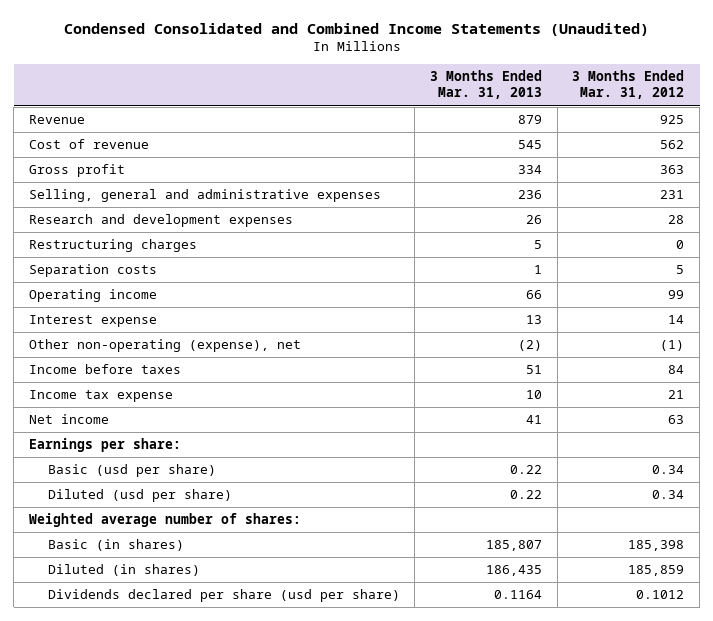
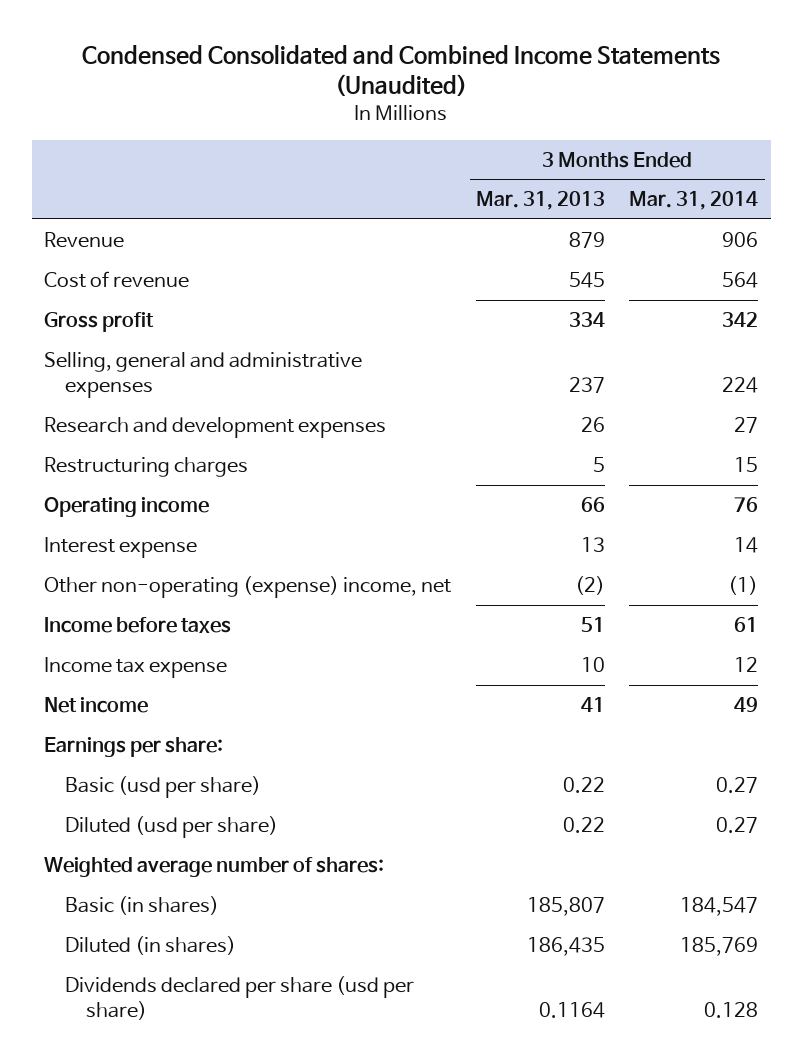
[572,70,685,100] 3 Months Ended Mar. 31, 2012 -> none
none -> [629,191,759,211] Mar. 31, 2014
[517,190,542,200] 236 -> [568,377,605,394] 237
[28,264,157,278] Separation costs -> none
[28,339,301,353] Other non-operating (expense), net -> [44,575,452,598] Other non-operating (expense) income, net

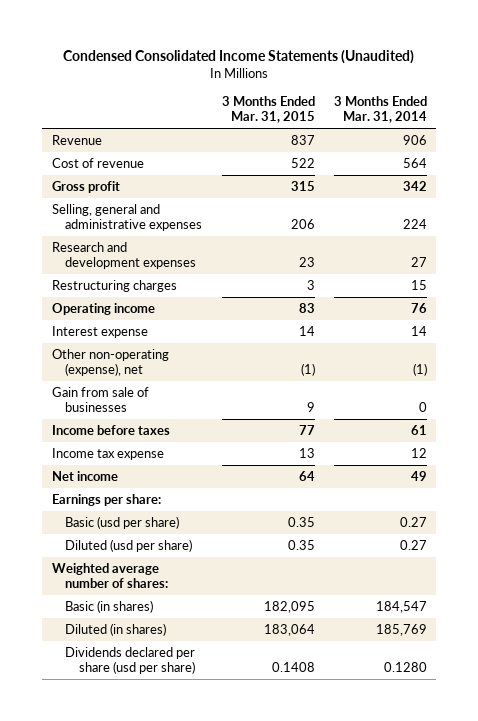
[82,43,721,98] Condensed Consolidated and Combined Income Statements (Unaudited) -> [63,50,415,65] Condensed Consolidated Income Statements (Unaudited)
[475,191,605,211] Mar. 31, 2013 -> none
none -> [221,96,315,124] 3 Months Ended Mar. 31, 2015
[44,575,452,598] Other non-operating (expense) income, net -> [51,349,169,377] Other non-operating (expense), net
none -> [51,387,149,413] Gain from sale of businesses
[704,1002,759,1019] 0.128 -> [383,662,427,673] 0.1280

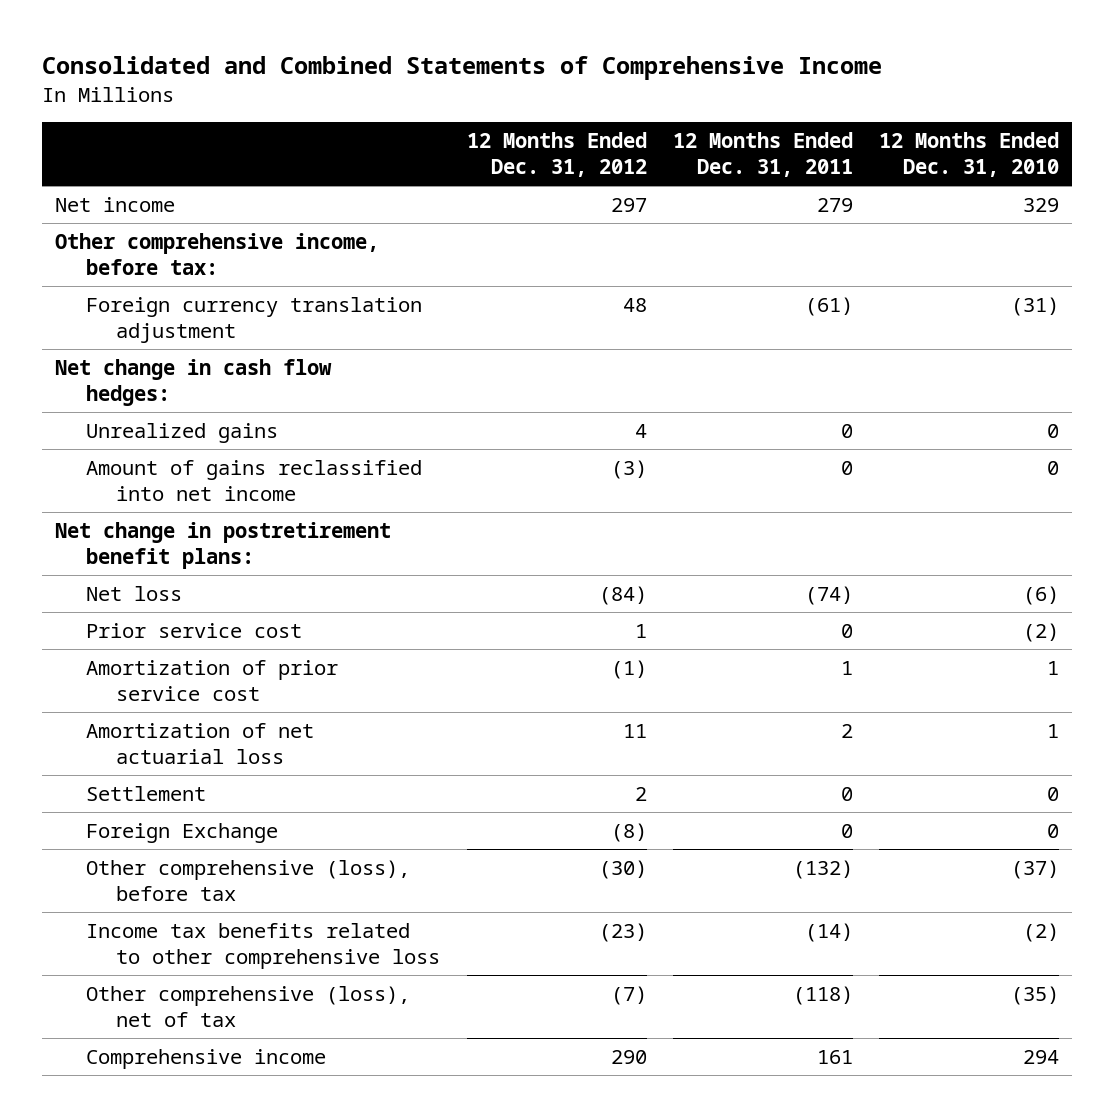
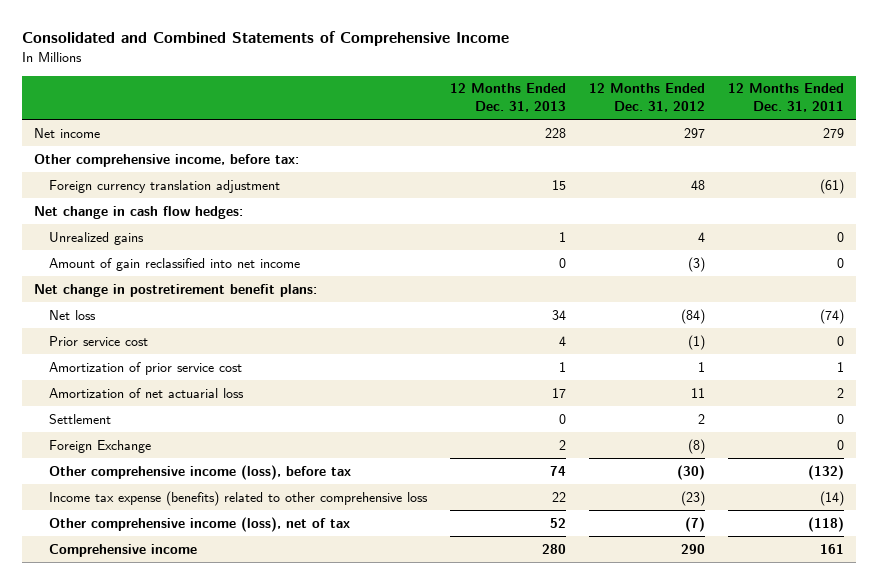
[879,131,1060,178] 12 Months Ended Dec. 31, 2010 -> none
none -> [449,83,566,113] 12 Months Ended Dec. 31, 2013
[85,459,422,502] Amount of gains reclassified into net income -> [48,257,300,271] Amount of gain reclassified into net income
[634,623,647,638] 1 -> [687,334,705,350] (1)
[610,659,647,679] (1) -> [697,361,705,372] 1
[85,859,410,902] Other comprehensive (loss), before tax -> [48,464,351,480] Other comprehensive income (loss), before tax
[85,922,441,970] Income tax benefits related to other comprehensive loss -> [48,490,428,506] Income tax expense (benefits) related to other comprehensive loss
[85,985,410,1028] Other comprehensive (loss), net of tax -> [48,516,350,532] Other comprehensive income (loss), net of tax

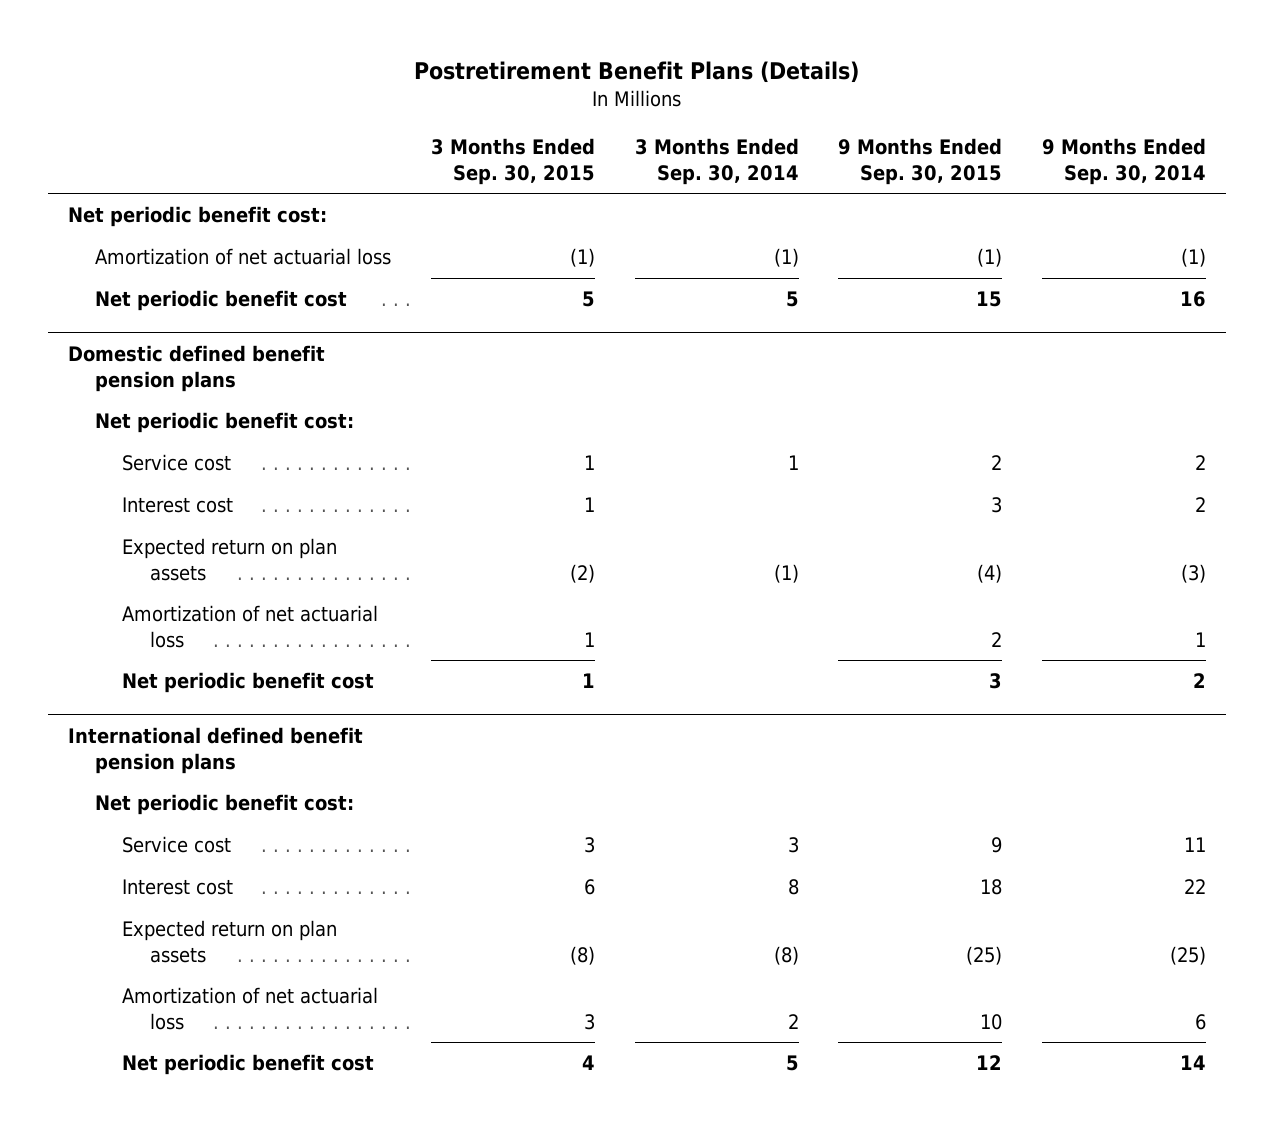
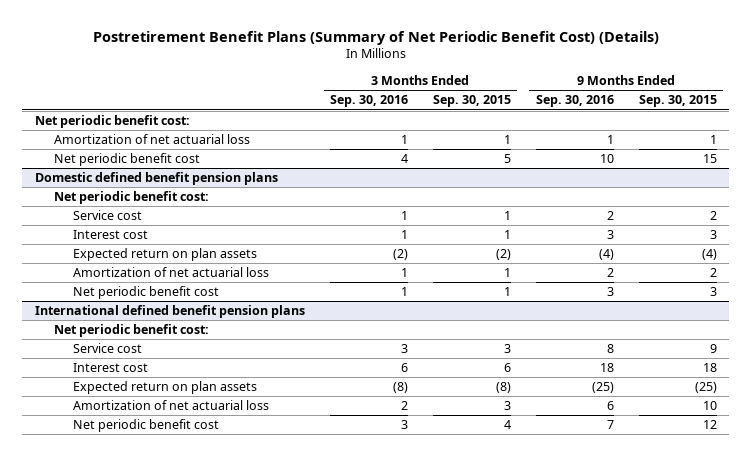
[413,60,859,83] Postretirement Benefit Plans (Details) -> [92,30,659,45] Postretirement Benefit Plans (Summary of Net Periodic Benefit Cost) (Details)
[634,138,799,185] 3 Months Ended Sep. 30, 2014 -> none
[1042,138,1207,185] 9 Months Ended Sep. 30, 2014 -> none
none -> [329,95,408,108] Sep. 30, 2016
none -> [535,95,614,108] Sep. 30, 2016
[569,248,595,268] (1) -> [503,135,511,145] 1
[977,248,1003,268] (1) -> [709,135,717,145] 1

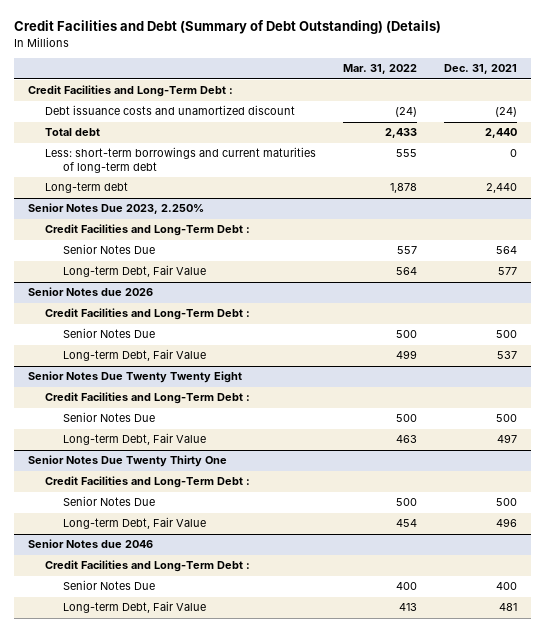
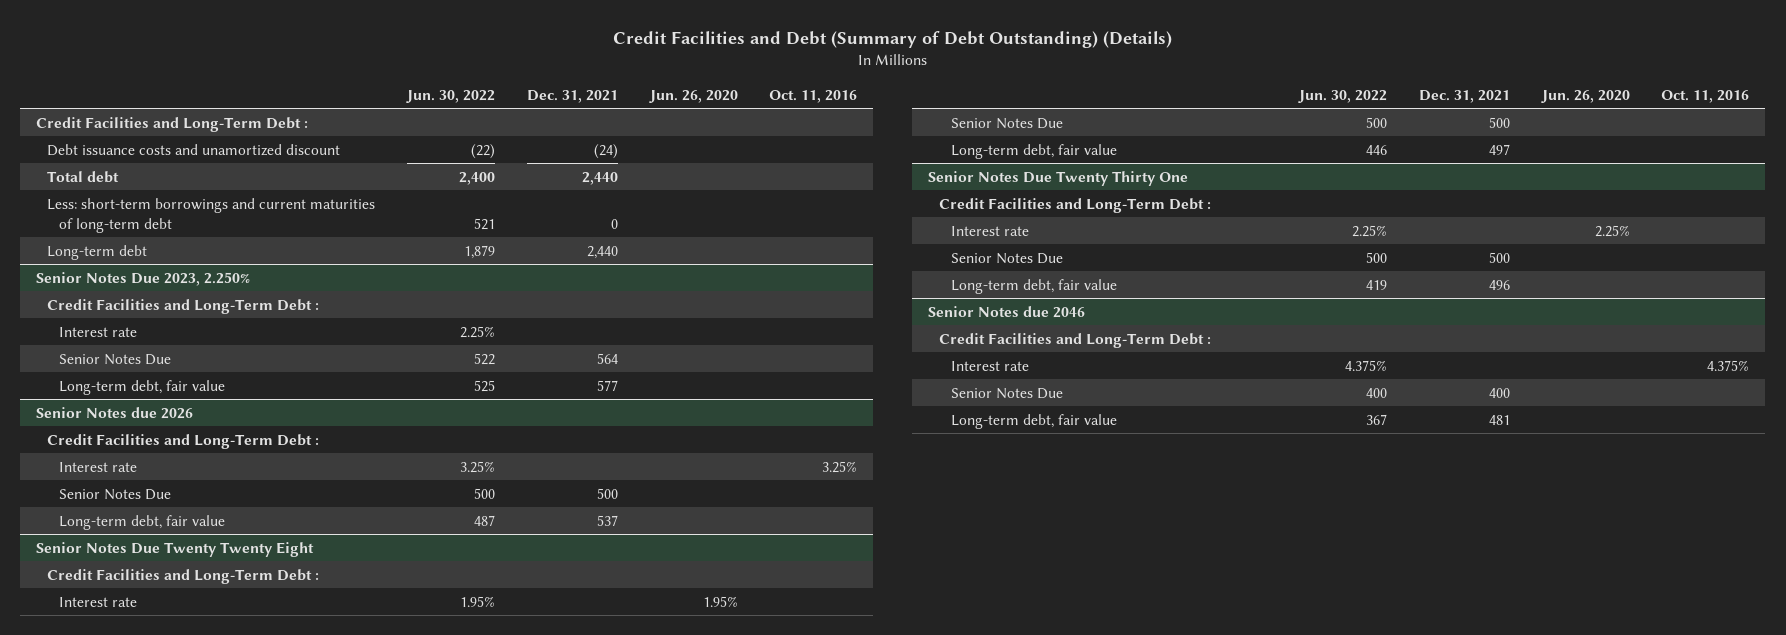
[343,64,418,75] Mar. 31, 2022 -> none
none -> [406,89,496,103] Jun. 30, 2022
none -> [648,89,738,103] Jun. 26, 2020
none -> [769,89,858,103] Oct. 11, 2016
none -> [58,326,137,337] Interest rate
[62,265,206,278] Long-term Debt, Fair Value -> [58,379,225,395] Long-term debt, fair value
none -> [58,461,137,472] Interest rate
[62,349,206,362] Long-term Debt, Fair Value -> [58,514,225,530] Long-term debt, fair value
none -> [58,596,137,607] Interest rate
[62,433,206,446] Long-term Debt, Fair Value -> [950,143,1117,159] Long-term debt, fair value
none -> [950,225,1029,236] Interest rate
[62,517,206,530] Long-term Debt, Fair Value -> [950,278,1117,294] Long-term debt, fair value
none -> [950,360,1029,371] Interest rate
[62,601,206,614] Long-term Debt, Fair Value -> [950,413,1117,429] Long-term debt, fair value

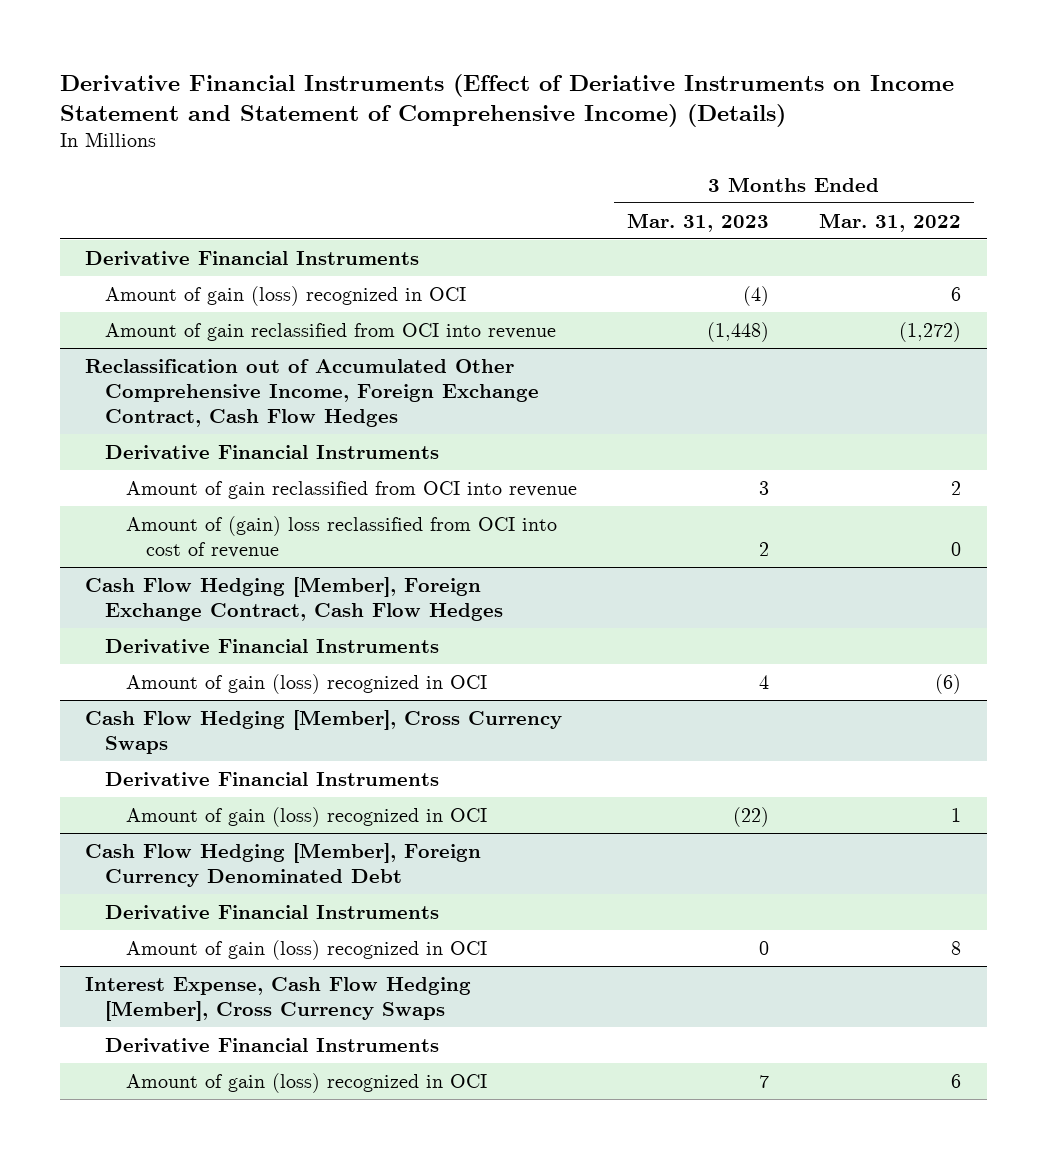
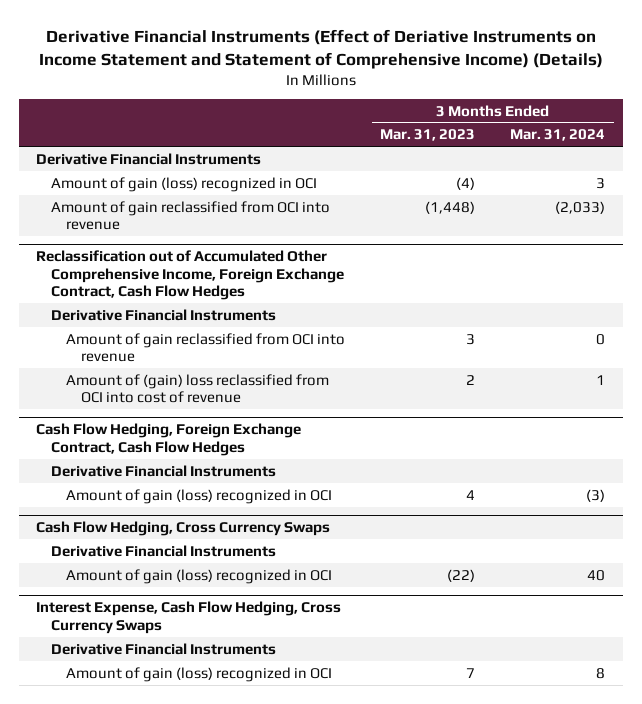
[819,212,962,232] Mar. 31, 2022 -> none
none -> [510,129,606,142] Mar. 31, 2024
[85,576,504,621] Cash Flow Hedging [Member], Foreign Exchange Contract, Cash Flow Hedges -> [36,423,302,456] Cash Flow Hedging, Foreign Exchange Contract, Cash Flow Hedges
[85,709,563,754] Cash Flow Hedging [Member], Cross Currency Swaps -> [36,521,331,537] Cash Flow Hedging, Cross Currency Swaps
[85,842,482,887] Cash Flow Hedging [Member], Foreign Currency Denominated Debt -> none
[105,904,440,919] Derivative Financial Instruments -> none
[125,939,487,960] Amount of gain (loss) recognized in OCI -> none
[85,976,472,1021] Interest Expense, Cash Flow Hedging [Member], Cross Currency Swaps -> [36,601,342,634] Interest Expense, Cash Flow Hedging, Cross Currency Swaps

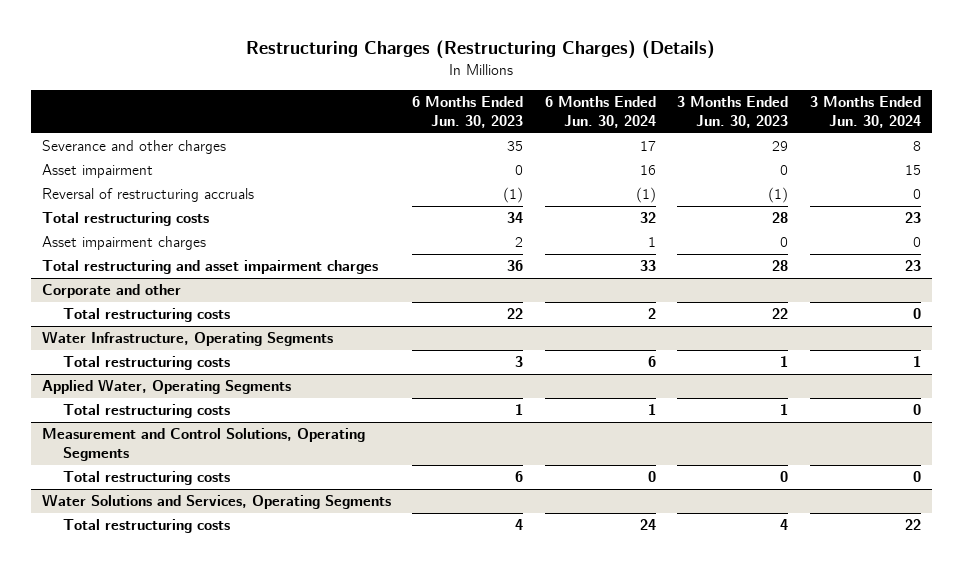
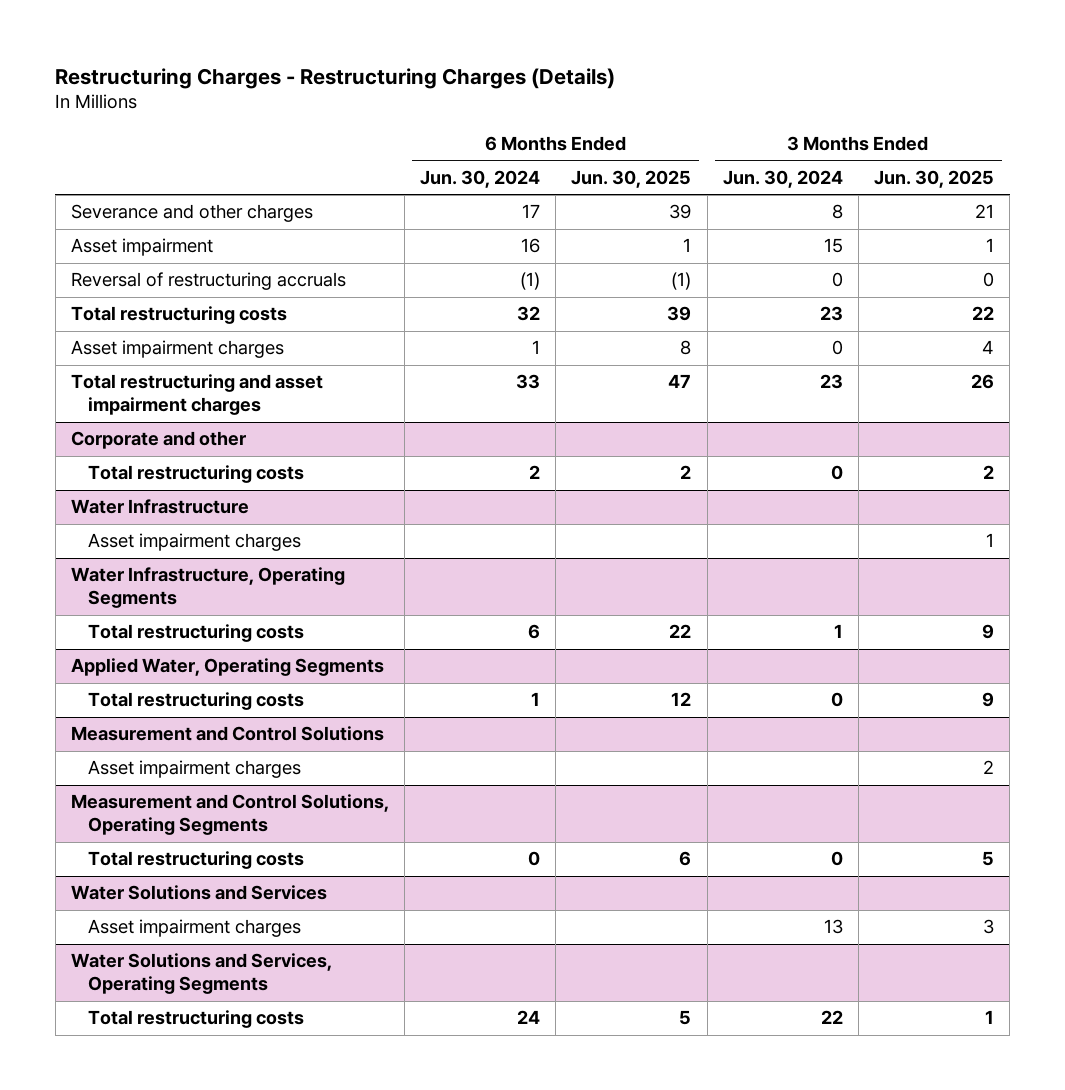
[246,40,716,60] Restructuring Charges (Restructuring Charges) (Details) -> [55,67,616,89] Restructuring Charges - Restructuring Charges (Details)
[412,96,524,128] 6 Months Ended Jun. 30, 2023 -> none
[677,96,789,128] 3 Months Ended Jun. 30, 2023 -> none
none -> [571,169,692,188] Jun. 30, 2025
none -> [873,169,994,188] Jun. 30, 2025
none -> [71,499,250,515] Water Infrastructure
none -> [88,533,302,552] Asset impairment charges
none -> [71,726,385,742] Measurement and Control Solutions
none -> [88,760,302,779] Asset impairment charges
none -> [71,885,328,901] Water Solutions and Services
none -> [88,919,302,938] Asset impairment charges

